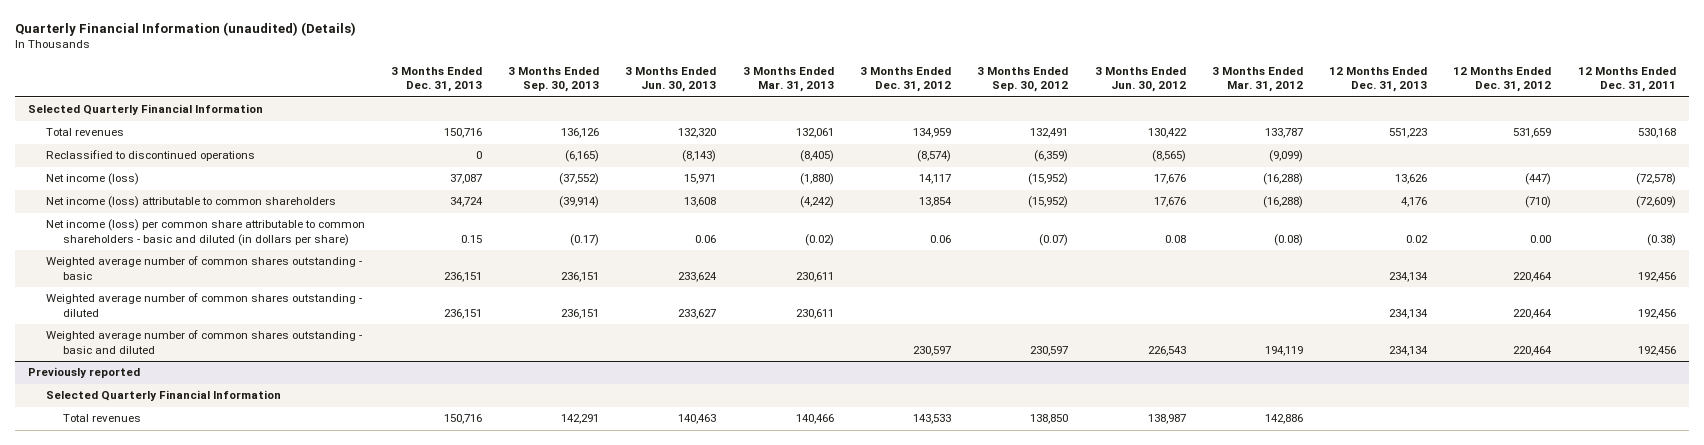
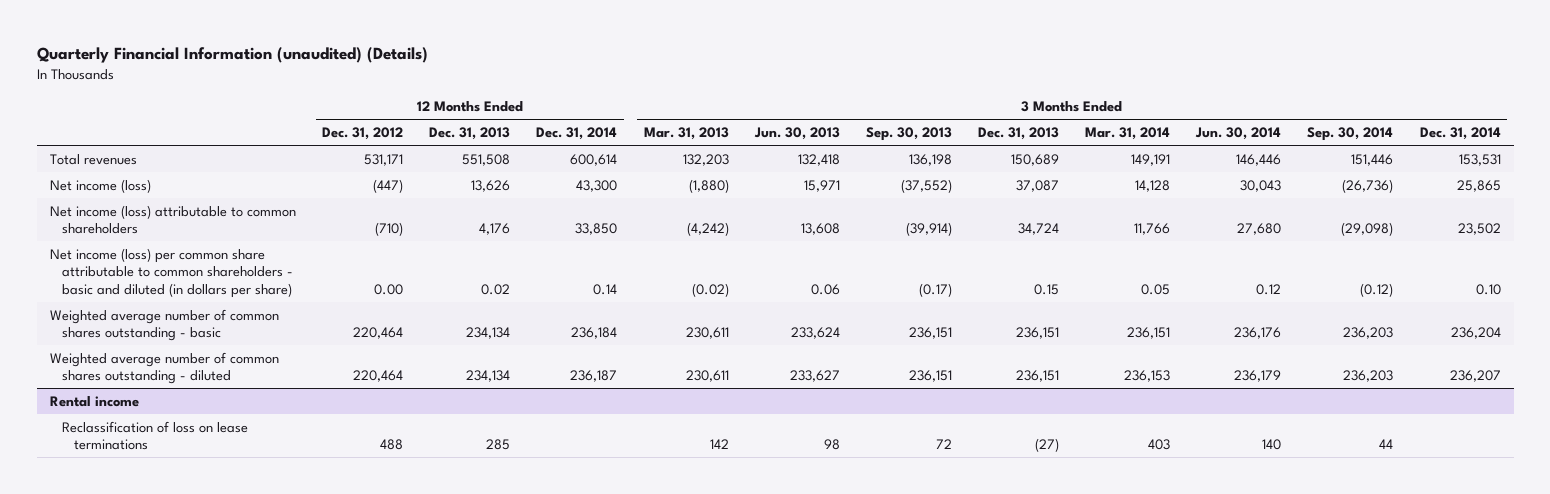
[859,66,951,93] 3 Months Ended Dec. 31, 2012 -> none
[977,66,1069,93] 3 Months Ended Sep. 30, 2012 -> none
[1094,66,1186,93] 3 Months Ended Jun. 30, 2012 -> none
[1211,66,1303,93] 3 Months Ended Mar. 31, 2012 -> none
[1577,66,1676,93] 12 Months Ended Dec. 31, 2011 -> none
none -> [536,127,618,141] Dec. 31, 2014
none -> [1085,127,1171,141] Mar. 31, 2014
none -> [1195,127,1282,141] Jun. 30, 2014
none -> [1307,127,1394,142] Sep. 30, 2014
none -> [1419,127,1501,141] Dec. 31, 2014
[28,104,264,116] Selected Quarterly Financial Information -> none
[45,150,255,162] Reclassified to discontinued operations -> none
[443,128,482,139] 150,716 -> [1010,153,1059,166] 150,689
[561,128,600,139] 136,126 -> [908,153,952,166] 136,198
[678,128,717,139] 132,320 -> [797,153,840,166] 132,418
[795,128,834,139] 132,061 -> [682,153,729,166] 132,203
[1389,128,1428,139] 551,223 -> [462,153,511,166] 551,508
[1513,128,1552,139] 531,659 -> [364,153,404,166] 531,171
[45,330,362,354] Weighted average number of common shares outstanding - basic and diluted -> none
[28,367,141,379] Previously reported -> none
[45,390,281,402] Selected Quarterly Financial Information -> none
[62,414,141,423] Total revenues -> none
none -> [49,395,139,407] Rental income
none -> [61,420,248,451] Reclassification of loss on lease terminations

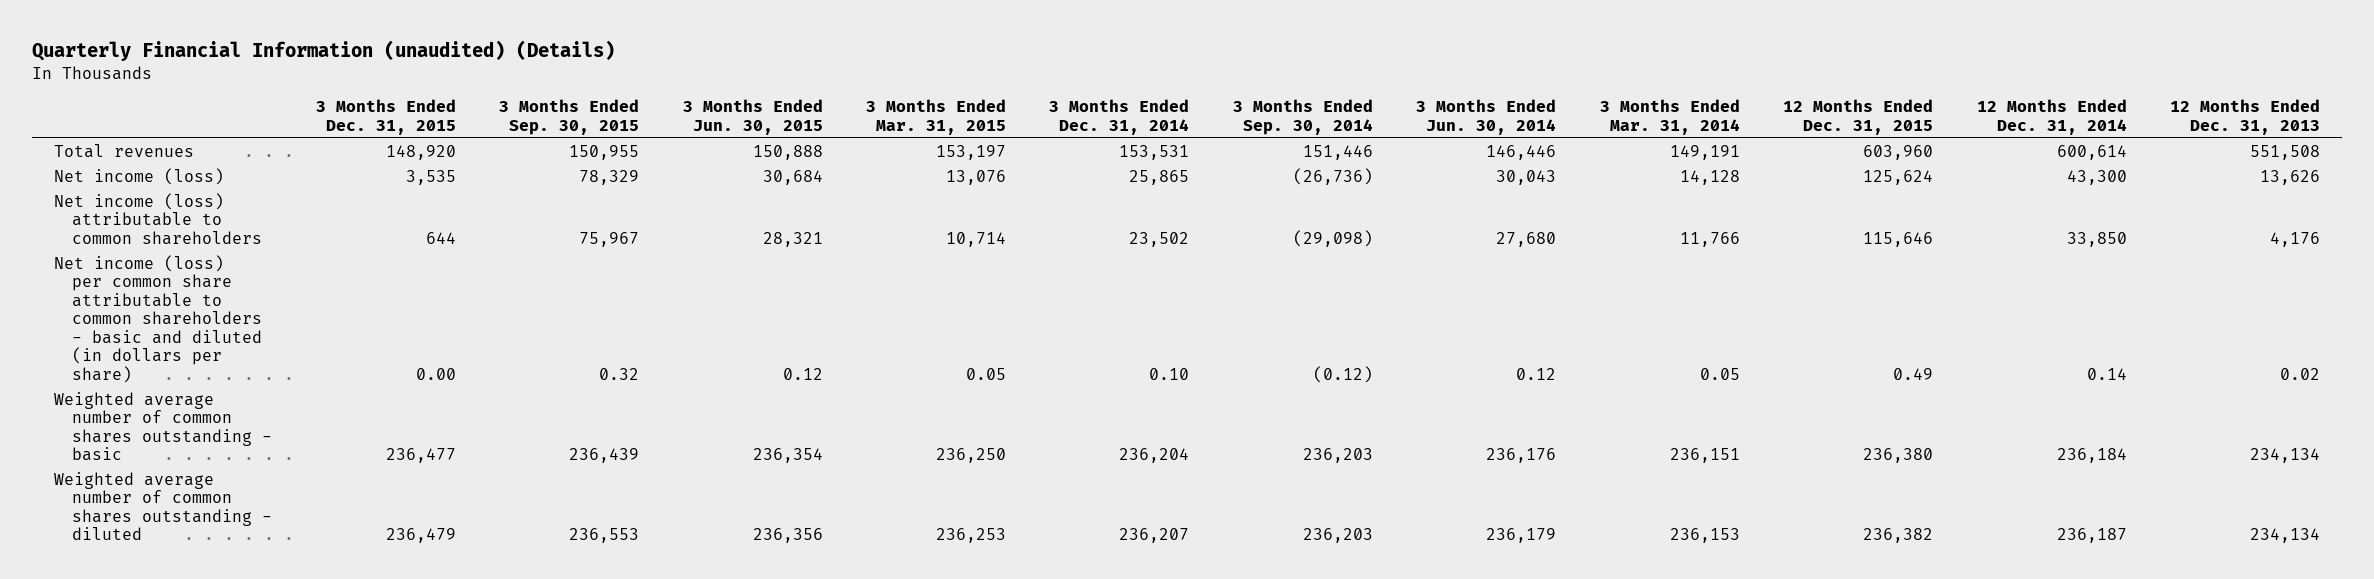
[322,127,404,141] Dec. 31, 2012 -> none
[643,127,729,141] Mar. 31, 2013 -> none
[753,127,840,141] Jun. 30, 2013 -> none
[865,127,952,142] Sep. 30, 2013 -> none
[977,127,1059,141] Dec. 31, 2013 -> none
none -> [315,99,456,135] 3 Months Ended Dec. 31, 2015
none -> [499,99,640,135] 3 Months Ended Sep. 30, 2015
none -> [682,99,823,135] 3 Months Ended Jun. 30, 2015
none -> [866,99,1007,135] 3 Months Ended Mar. 31, 2015
none -> [1783,99,1934,135] 12 Months Ended Dec. 31, 2015
[49,395,139,407] Rental income -> none
[61,420,248,451] Reclassification of loss on lease terminations -> none

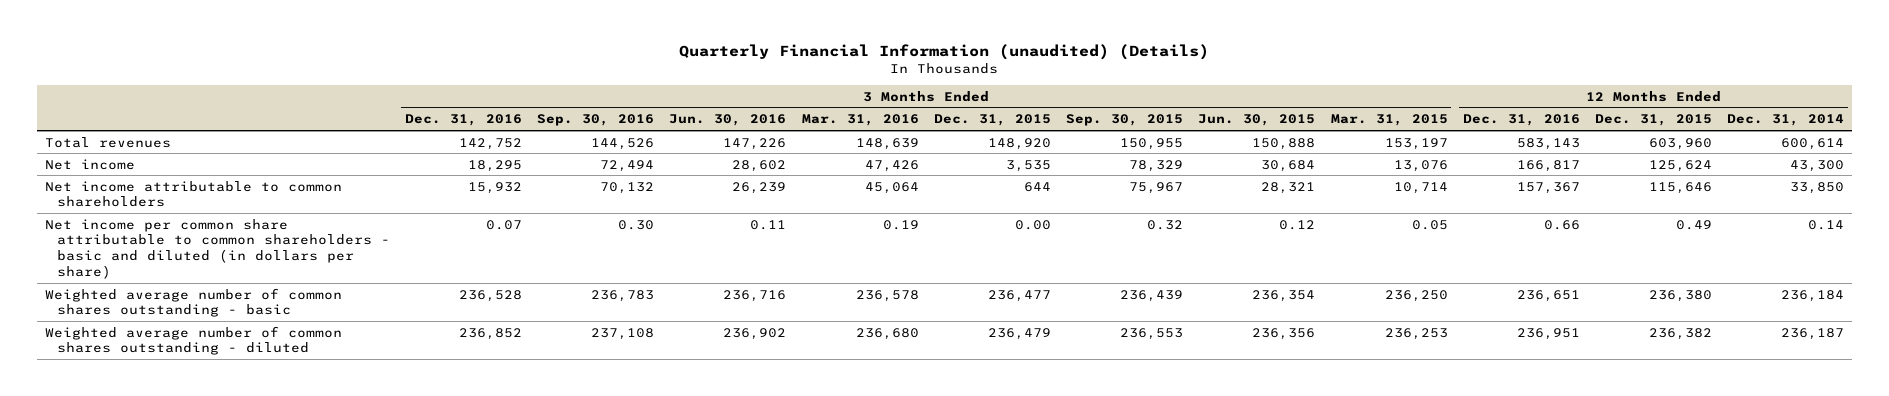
[1049,99,1190,135] 3 Months Ended Dec. 31, 2014 -> none
[1232,99,1373,135] 3 Months Ended Sep. 30, 2014 -> none
[1416,99,1557,135] 3 Months Ended Jun. 30, 2014 -> none
[1599,99,1740,135] 3 Months Ended Mar. 31, 2014 -> none
[2170,99,2321,135] 12 Months Ended Dec. 31, 2013 -> none
none -> [404,114,522,127] Dec. 31, 2016
none -> [537,114,655,127] Sep. 30, 2016
none -> [669,114,787,127] Jun. 30, 2016
none -> [801,114,919,127] Mar. 31, 2016
none -> [1462,114,1580,127] Dec. 31, 2016
[54,167,225,185] Net income (loss) -> [44,158,135,170] Net income
[54,192,263,245] Net income (loss) attributable to common shareholders -> [44,180,342,208] Net income attributable to common shareholders
[54,254,263,383] Net income (loss) per common share attributable to common shareholders - basic and diluted (in dollars per share) -> [44,218,390,280] Net income per common share attributable to common shareholders - basic and diluted (in dollars per share)

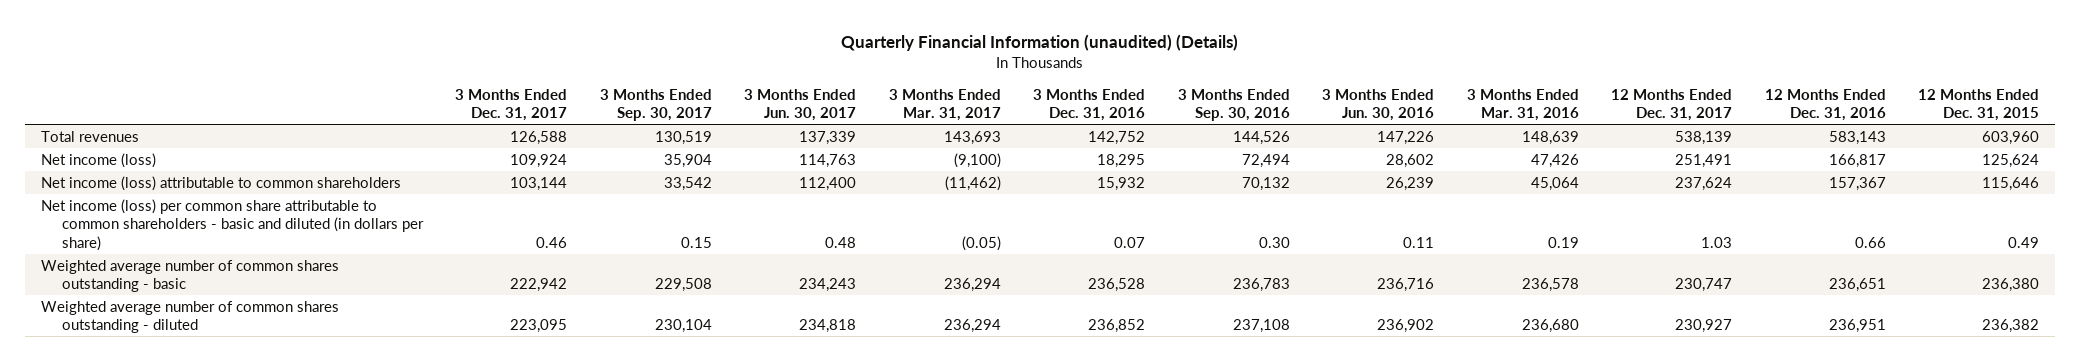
[933,114,1051,127] Dec. 31, 2015 -> none
[1066,114,1184,127] Sep. 30, 2015 -> none
[1198,114,1316,127] Jun. 30, 2015 -> none
[1330,114,1448,127] Mar. 31, 2015 -> none
[1727,114,1845,127] Dec. 31, 2014 -> none
none -> [455,88,568,122] 3 Months Ended Dec. 31, 2017
none -> [599,88,712,122] 3 Months Ended Sep. 30, 2017
none -> [744,88,857,122] 3 Months Ended Jun. 30, 2017
none -> [888,88,1001,122] 3 Months Ended Mar. 31, 2017
none -> [1611,88,1733,122] 12 Months Ended Dec. 31, 2017
[44,158,135,170] Net income -> [41,152,157,168] Net income (loss)
[44,180,342,208] Net income attributable to common shareholders -> [41,175,402,191] Net income (loss) attributable to common shareholders
[44,218,390,280] Net income per common share attributable to common shareholders - basic and diluted (in dollars per share) -> [41,198,424,251] Net income (loss) per common share attributable to common shareholders - basic and diluted (in dollars per share)

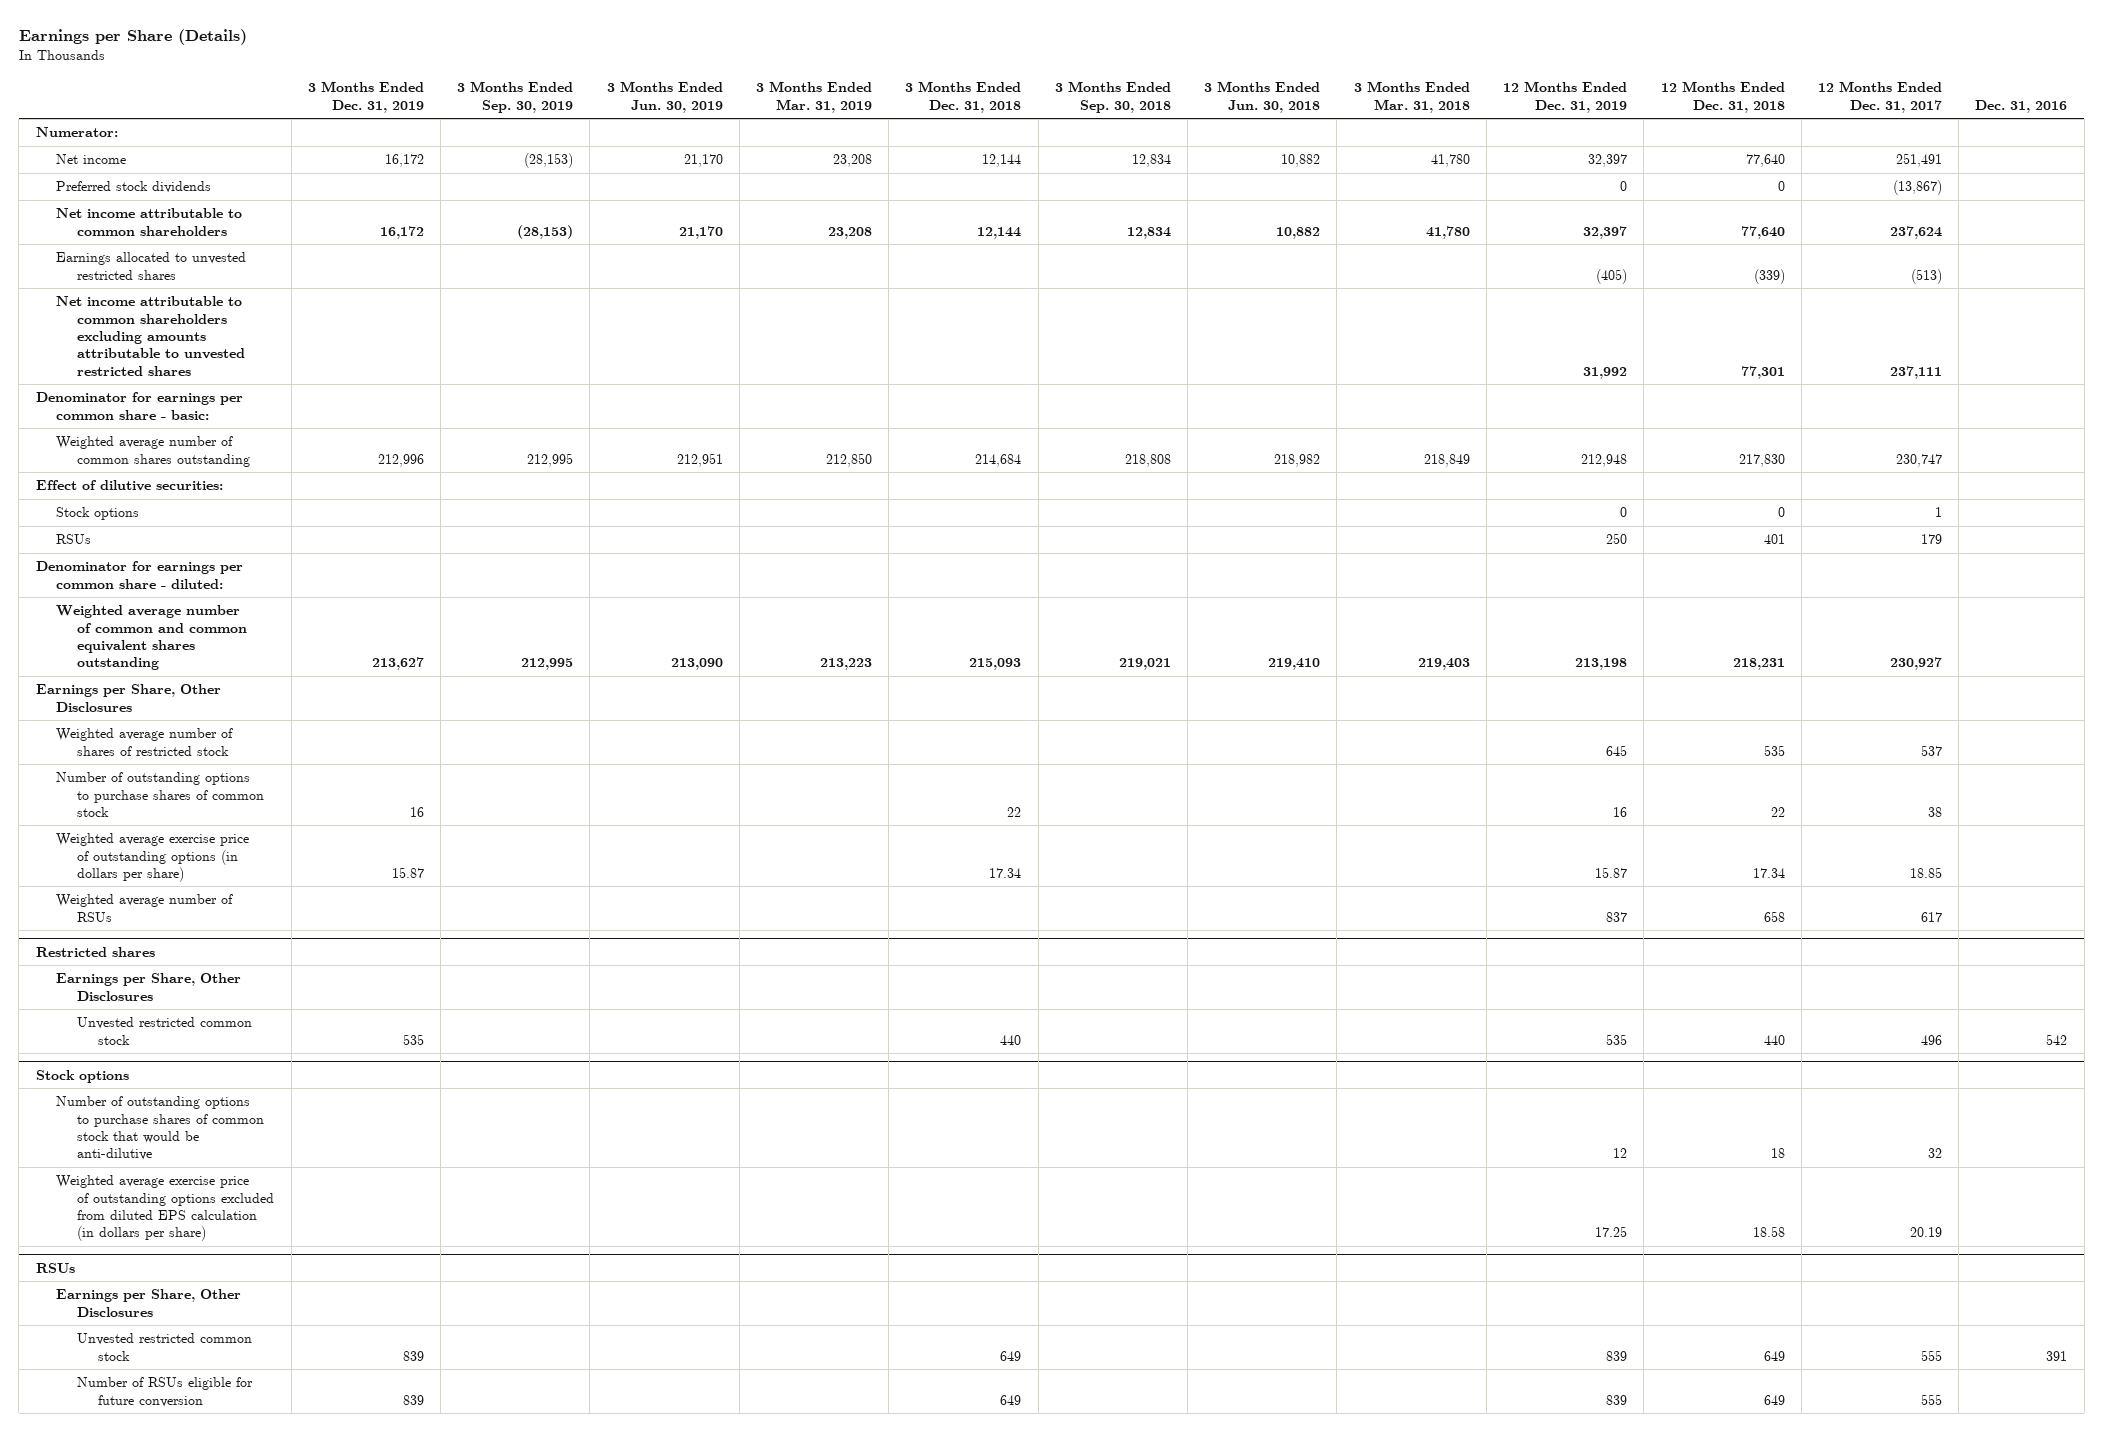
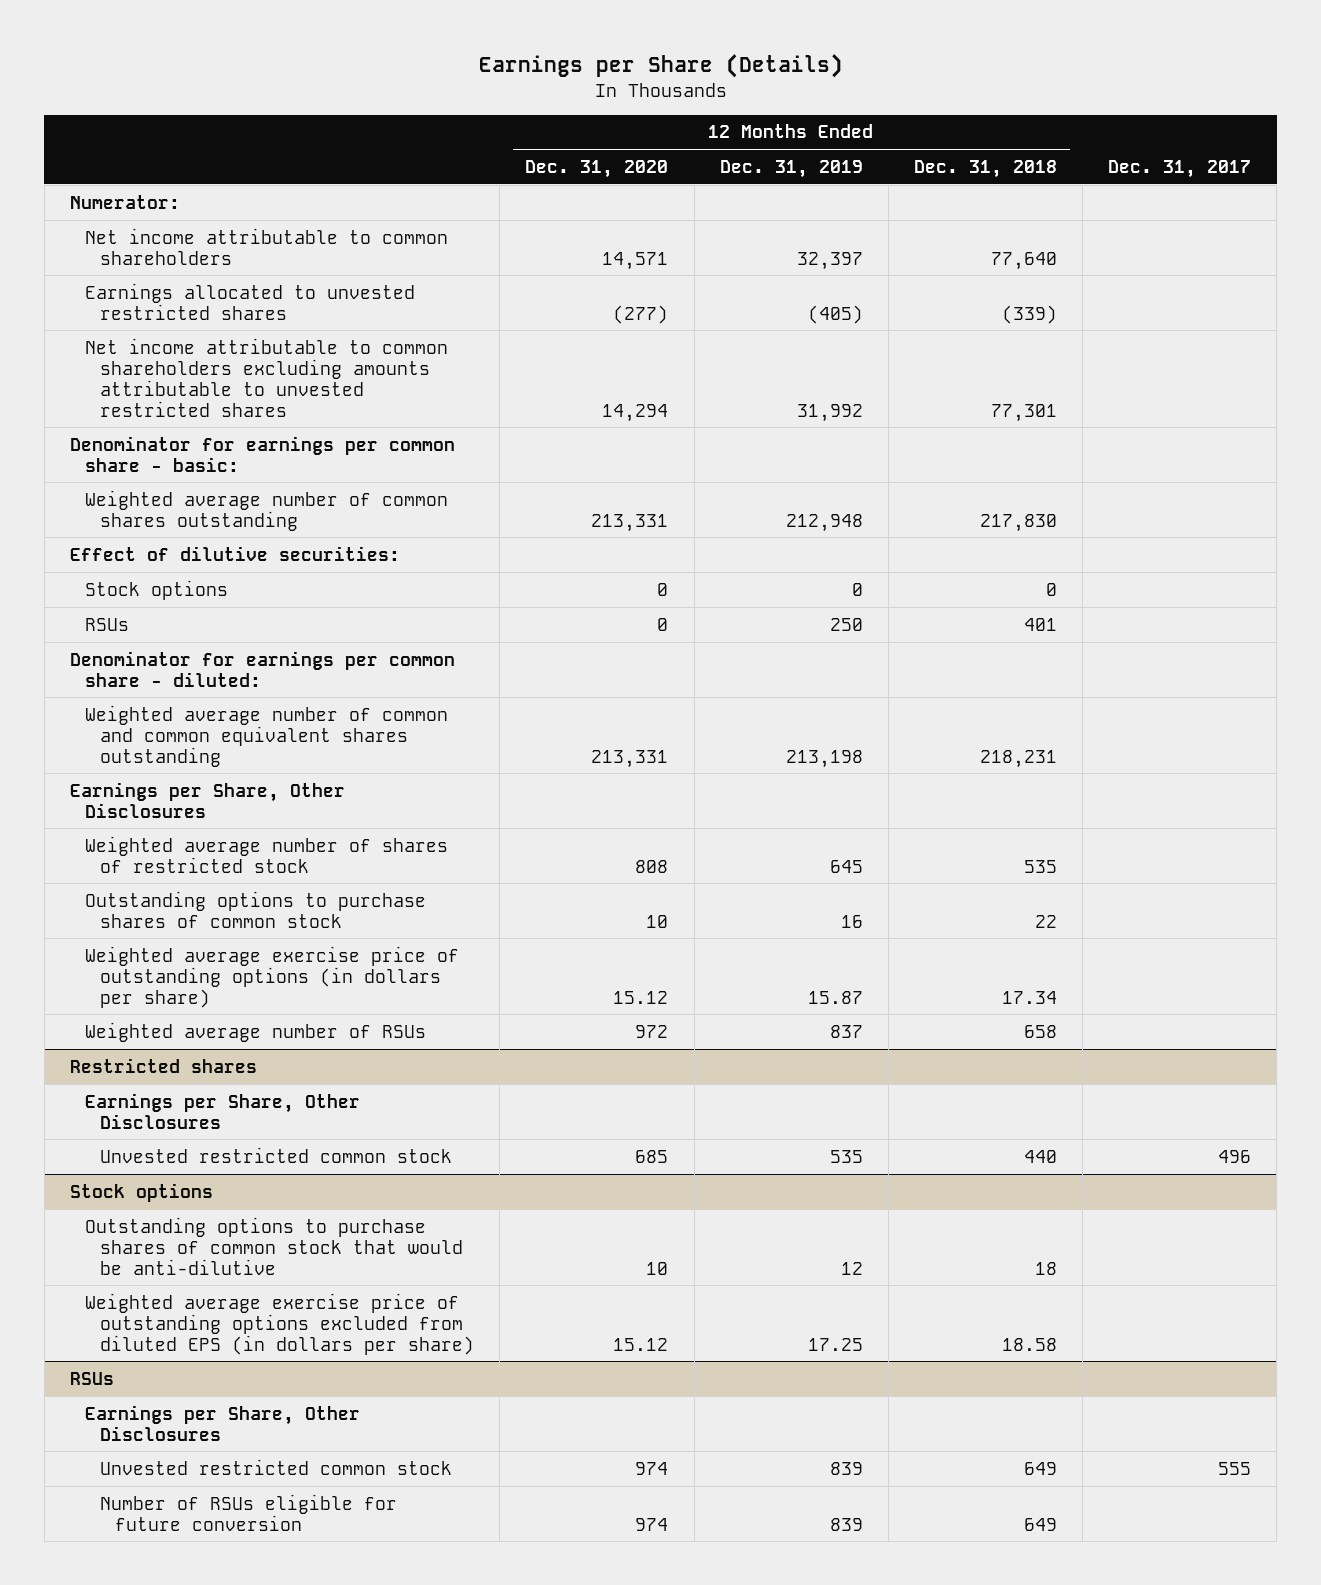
[307,81,424,113] 3 Months Ended Dec. 31, 2019 -> none
[457,81,574,113] 3 Months Ended Sep. 30, 2019 -> none
[606,81,723,113] 3 Months Ended Jun. 30, 2019 -> none
[756,81,873,113] 3 Months Ended Mar. 31, 2019 -> none
[905,81,1022,113] 3 Months Ended Dec. 31, 2018 -> none
[1054,81,1171,113] 3 Months Ended Sep. 30, 2018 -> none
[1204,81,1321,113] 3 Months Ended Jun. 30, 2018 -> none
[1353,81,1470,113] 3 Months Ended Mar. 31, 2018 -> none
[1817,81,1942,113] 12 Months Ended Dec. 31, 2017 -> none
[1975,99,2068,113] Dec. 31, 2016 -> none
none -> [525,159,669,178] Dec. 31, 2020
none -> [1108,159,1252,178] Dec. 31, 2017
[56,154,127,165] Net income -> none
[56,181,212,194] Preferred stock dividends -> none
[56,772,265,817] Number of outstanding options to purchase shares of common stock -> [85,890,427,928] Outstanding options to purchase shares of common stock
[56,1096,265,1161] Number of outstanding options to purchase shares of common stock that would be anti-dilutive -> [85,1216,464,1275] Outstanding options to purchase shares of common stock that would be anti-dilutive
[56,1175,275,1242] Weighted average exercise price of outstanding options excluded from diluted EPS calculation (in dollars per share) -> [85,1292,475,1355] Weighted average exercise price of outstanding options excluded from diluted EPS (in dollars per share)

